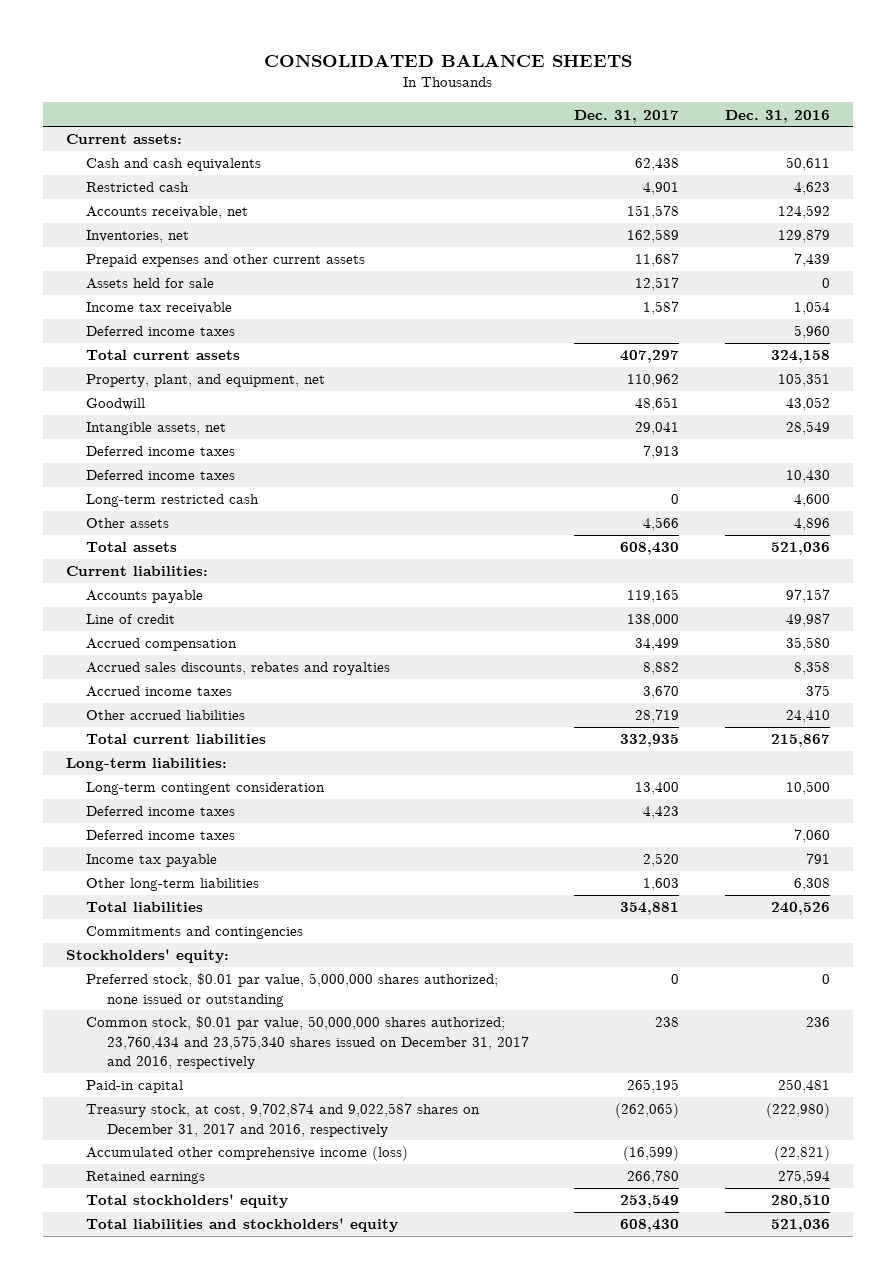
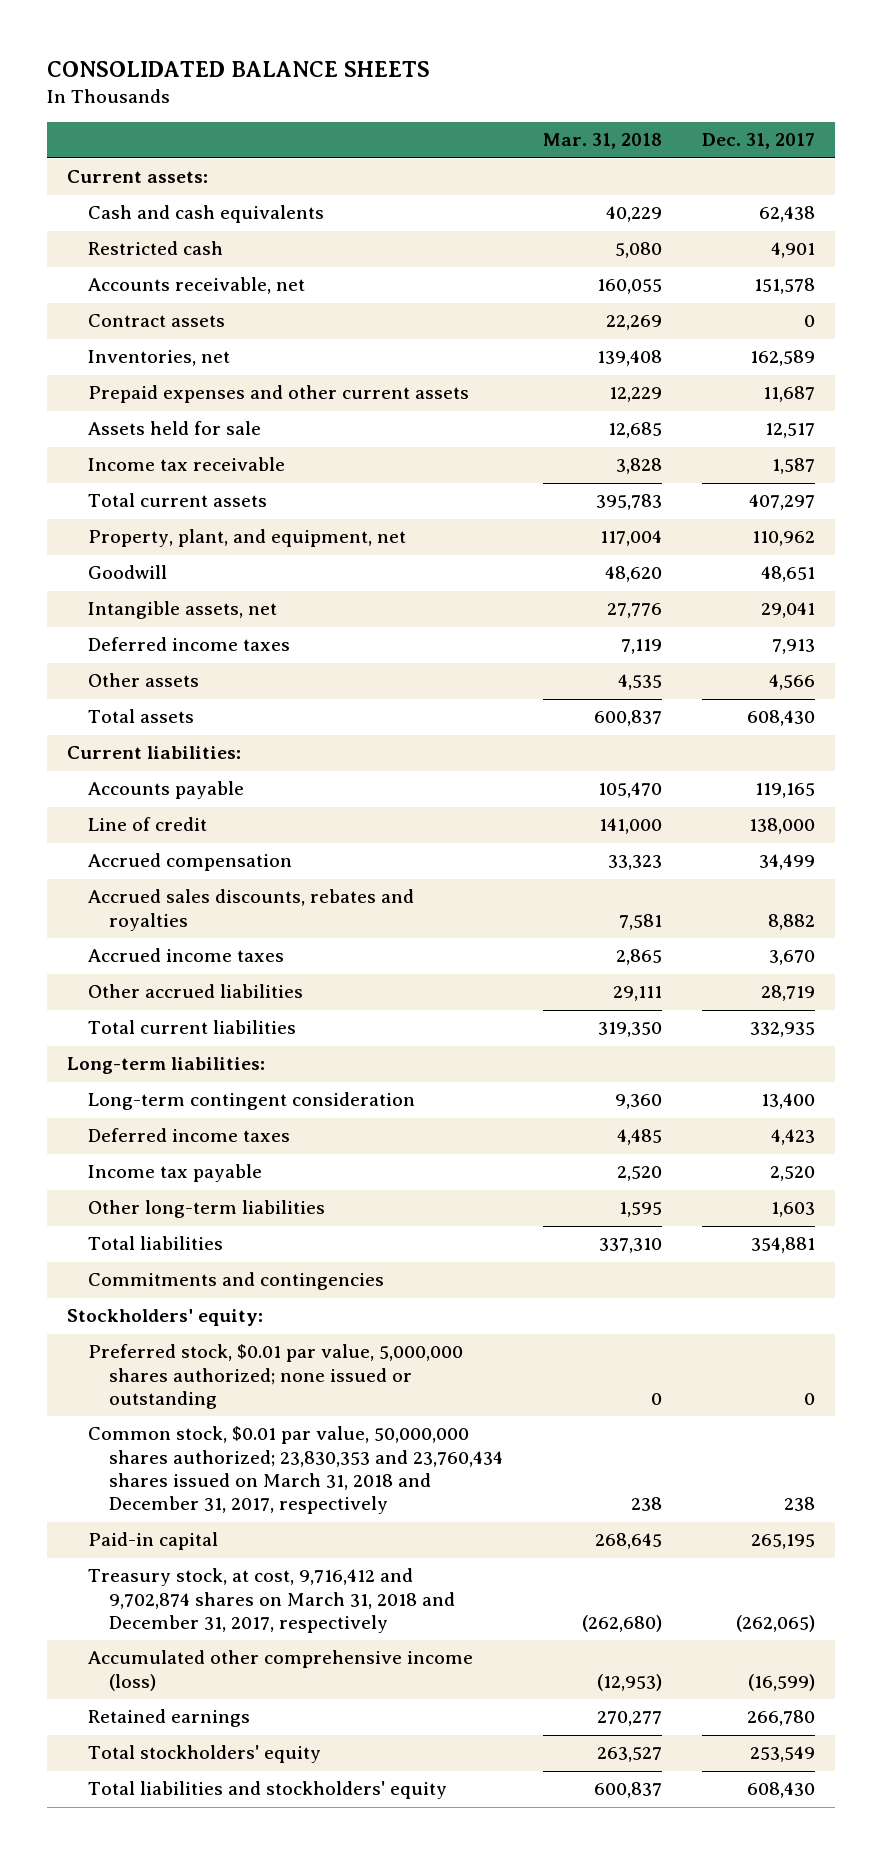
[724,109,830,123] Dec. 31, 2016 -> none
none -> [542,133,662,150] Mar. 31, 2018
none -> [88,314,226,328] Contract assets
[86,326,236,337] Deferred income taxes -> none
[86,470,236,481] Deferred income taxes -> none
[86,494,260,508] Long-term restricted cash -> none
[86,830,236,841] Deferred income taxes -> none
[86,1016,529,1070] Common stock, $0.01 par value, 50,000,000 shares authorized; 23,760,434 and 23,575,340 shares issued on December 31, 2017 and 2016, respectively -> [88,1426,503,1515] Common stock, $0.01 par value, 50,000,000 shares authorized; 23,830,353 and 23,760,434 shares issued on March 31, 2018 and December 31, 2017, respectively
[86,1103,481,1137] Treasury stock, at cost, 9,702,874 and 9,022,587 shares on December 31, 2017 and 2016, respectively -> [88,1568,455,1633] Treasury stock, at cost, 9,716,412 and 9,702,874 shares on March 31, 2018 and December 31, 2017, respectively

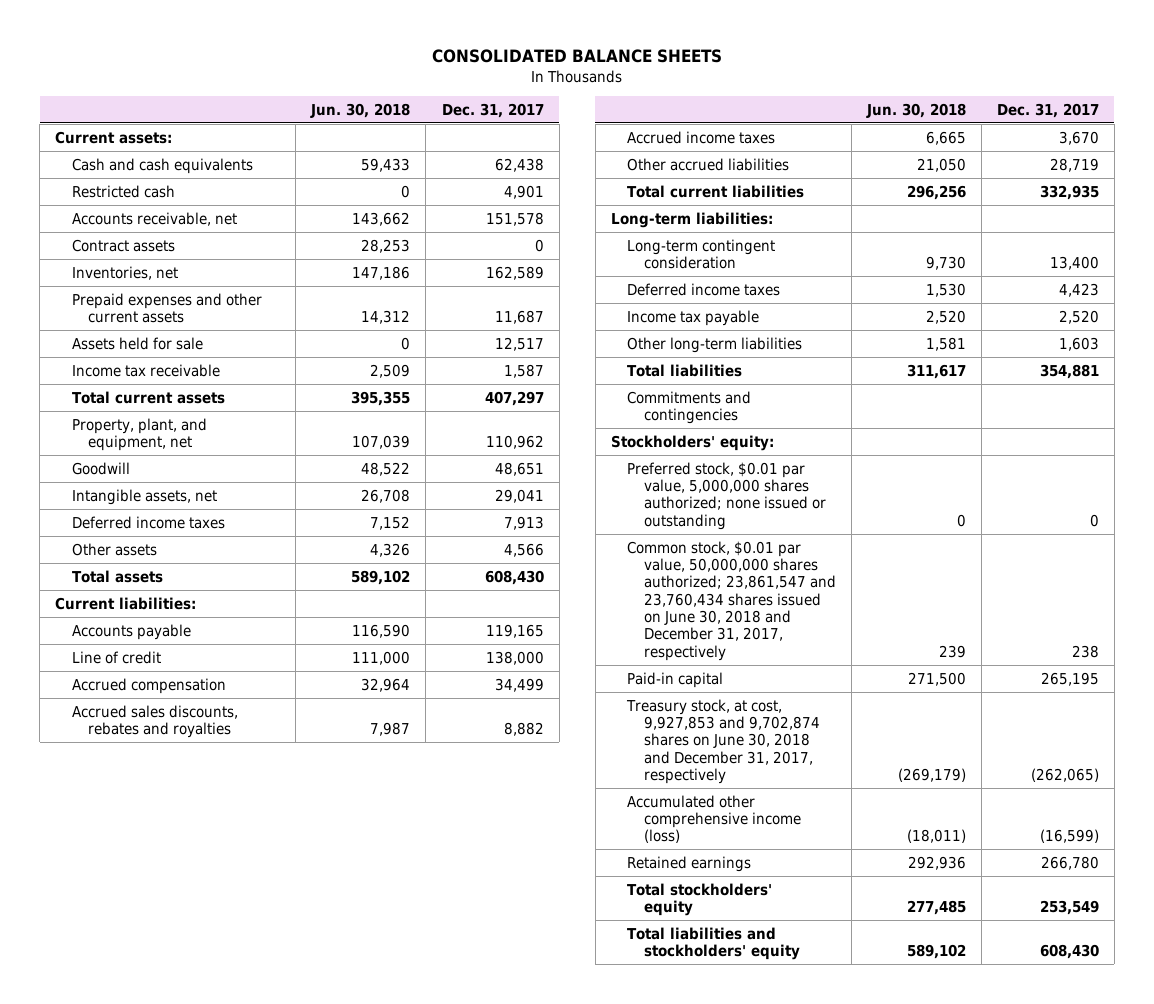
[542,133,662,150] Mar. 31, 2018 -> none
none -> [310,102,411,118] Jun. 30, 2018
[88,1426,503,1515] Common stock, $0.01 par value, 50,000,000 shares authorized; 23,830,353 and 23,760,434 shares issued on March 31, 2018 and December 31, 2017, respectively -> [627,540,836,661] Common stock, $0.01 par value, 50,000,000 shares authorized; 23,861,547 and 23,760,434 shares issued on June 30, 2018 and December 31, 2017, respectively
[88,1568,455,1633] Treasury stock, at cost, 9,716,412 and 9,702,874 shares on March 31, 2018 and December 31, 2017, respectively -> [626,698,820,784] Treasury stock, at cost, 9,927,853 and 9,702,874 shares on June 30, 2018 and December 31, 2017, respectively

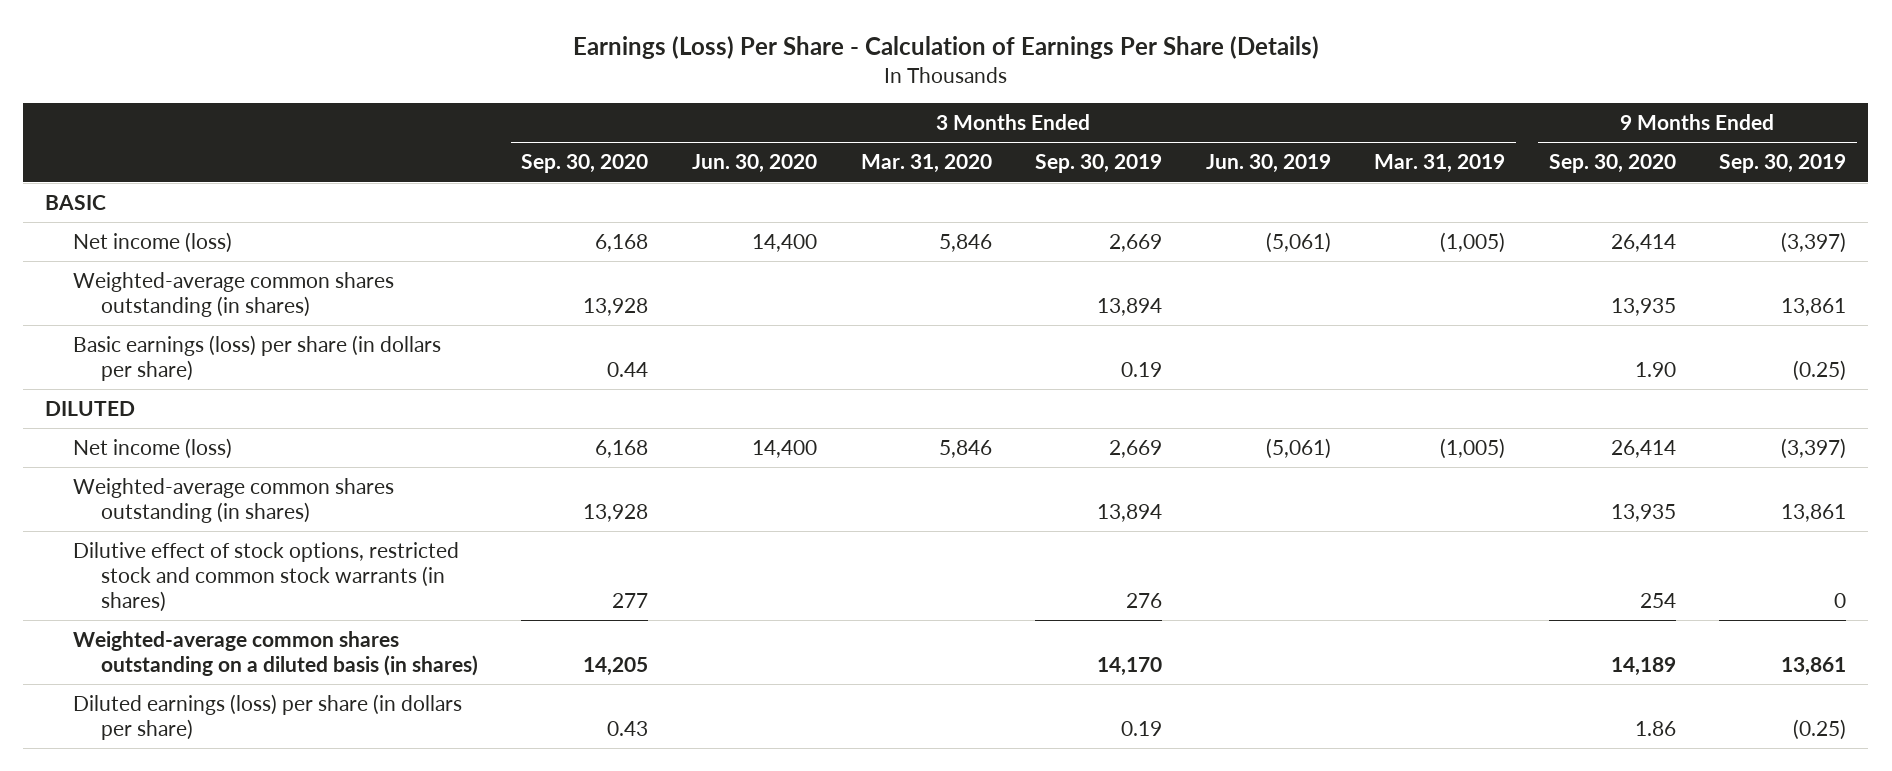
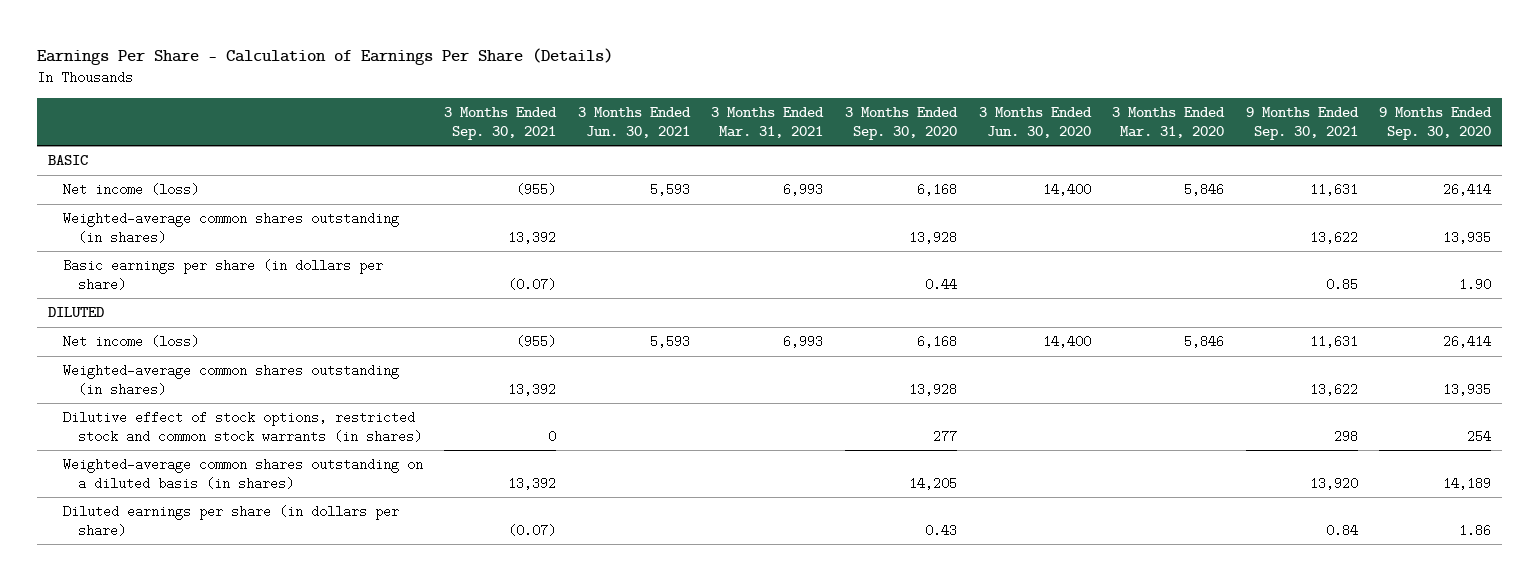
[572,36,1319,60] Earnings (Loss) Per Share - Calculation of Earnings Per Share (Details) -> [37,48,614,66] Earnings Per Share - Calculation of Earnings Per Share (Details)
[1035,154,1163,174] Sep. 30, 2019 -> none
[1205,154,1331,174] Jun. 30, 2019 -> none
[1374,154,1506,174] Mar. 31, 2019 -> none
[1719,154,1847,174] Sep. 30, 2019 -> none
none -> [444,107,558,140] 3 Months Ended Sep. 30, 2021
none -> [577,107,691,138] 3 Months Ended Jun. 30, 2021
none -> [711,107,825,138] 3 Months Ended Mar. 31, 2021
none -> [1245,107,1359,140] 9 Months Ended Sep. 30, 2021
[73,334,442,381] Basic earnings (loss) per share (in dollars per share) -> [62,259,383,291] Basic earnings per share (in dollars per share)
[73,693,463,740] Diluted earnings (loss) per share (in dollars per share) -> [62,505,399,537] Diluted earnings per share (in dollars per share)

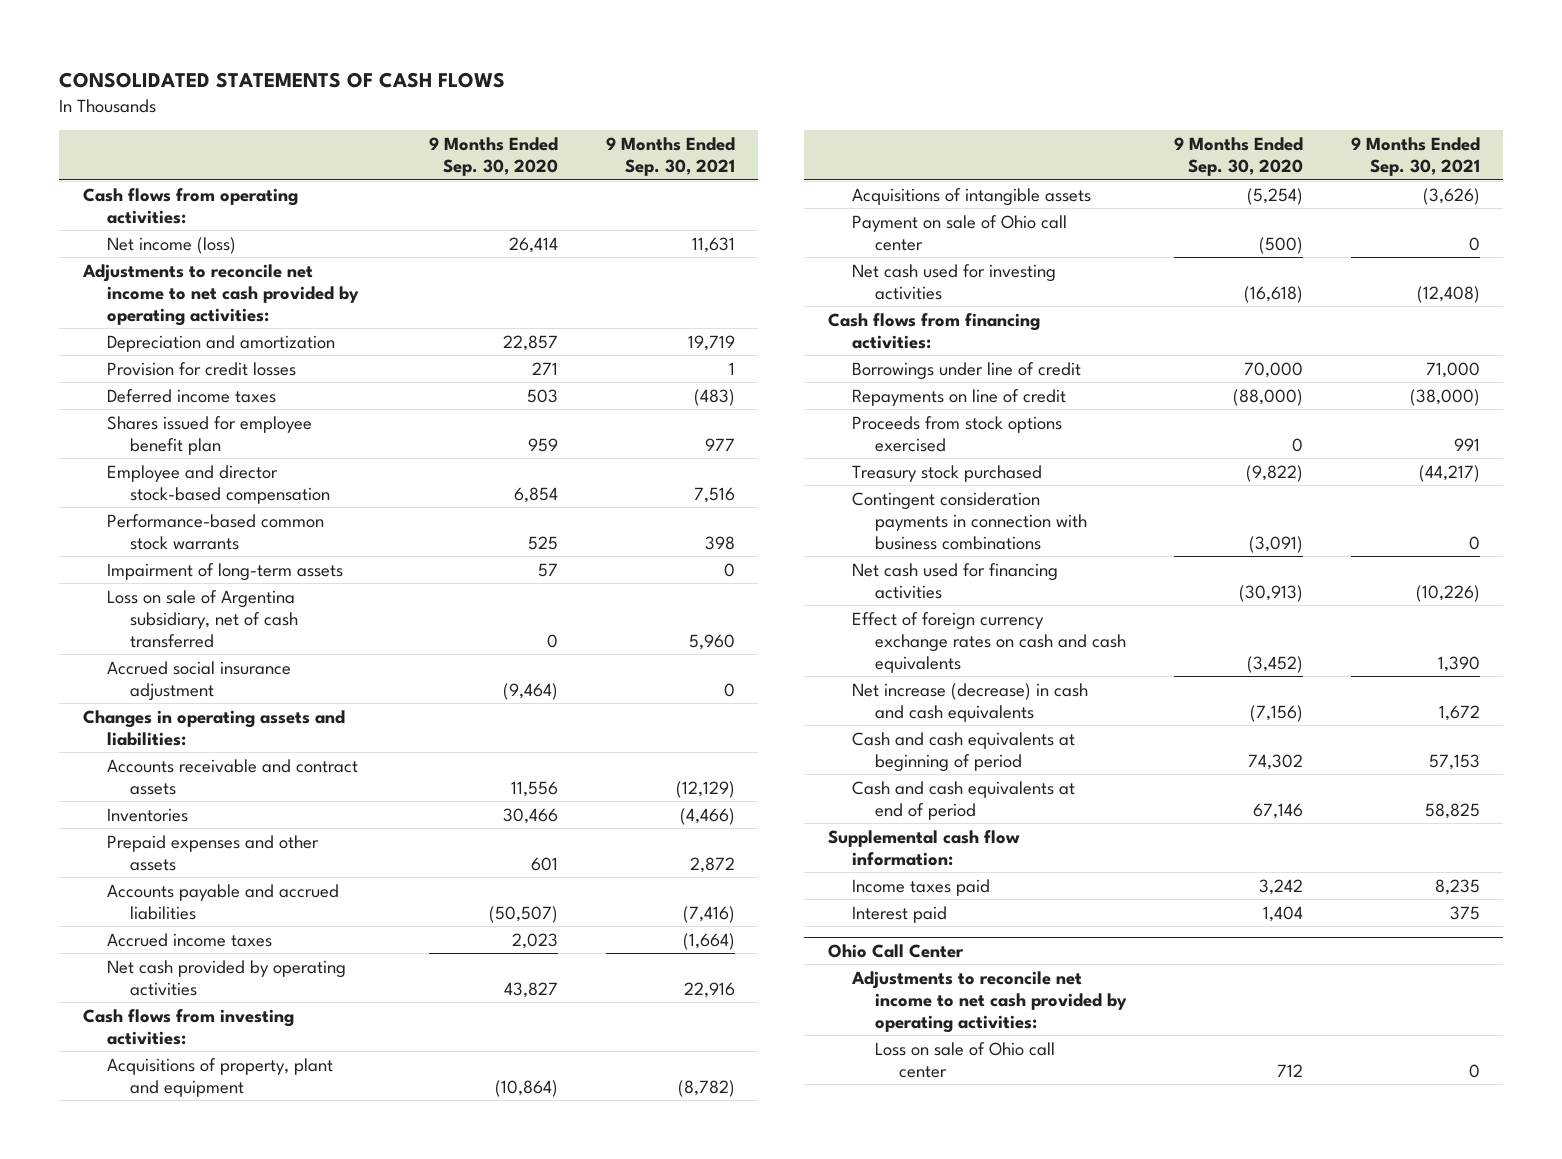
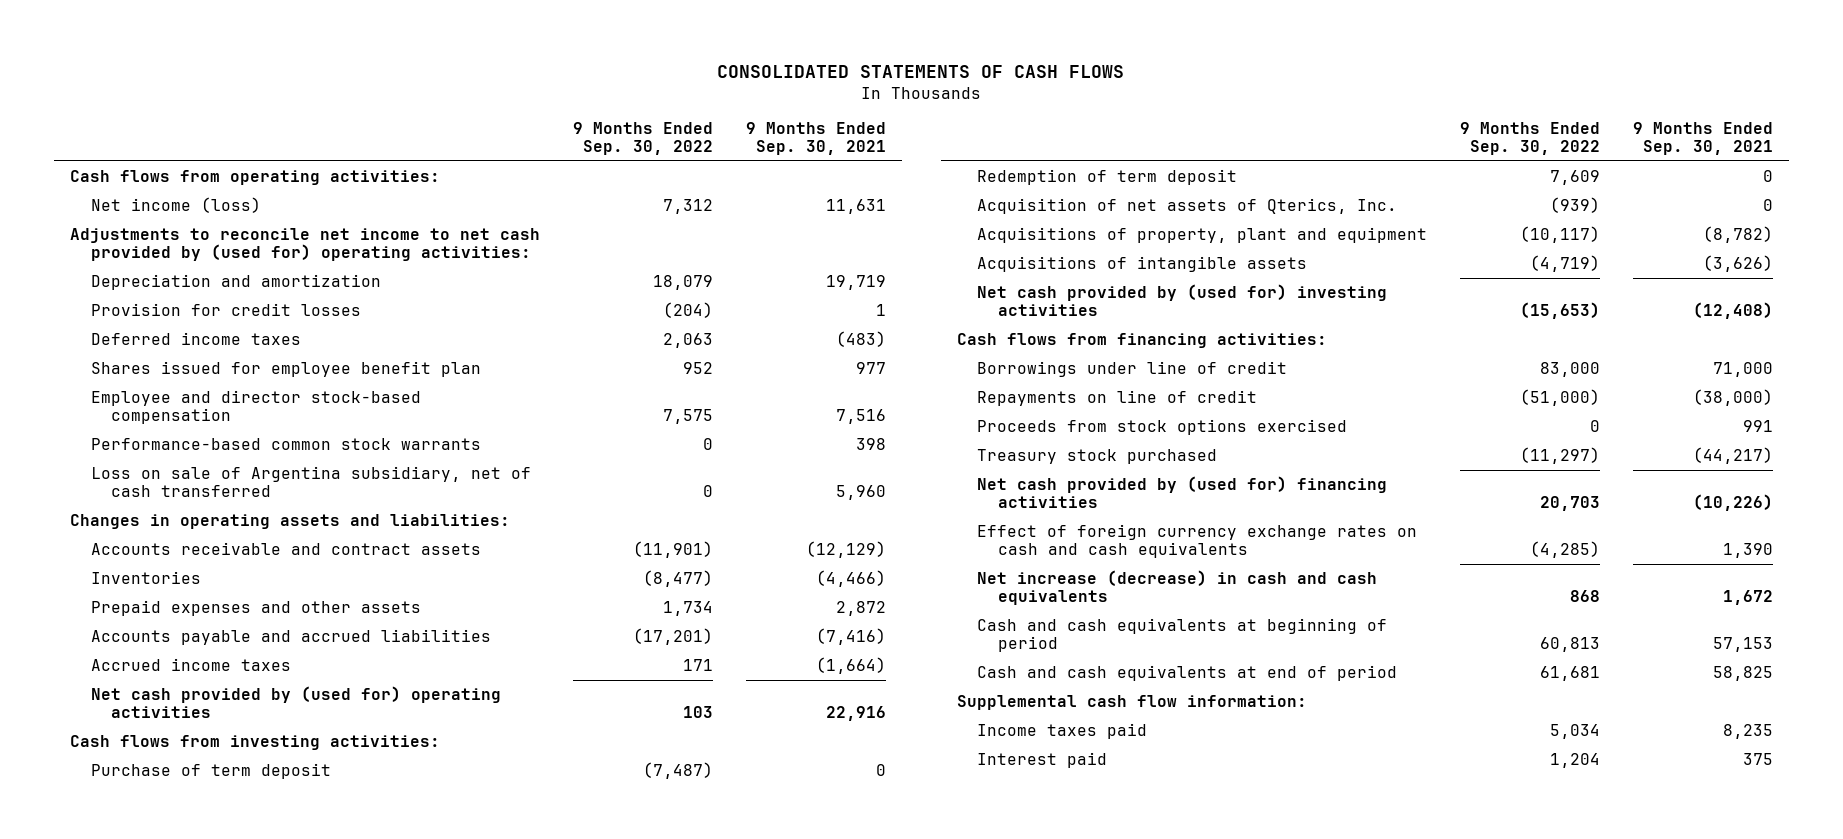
[428,136,558,177] 9 Months Ended Sep. 30, 2020 -> none
none -> [573,121,714,156] 9 Months Ended Sep. 30, 2022
[81,263,359,326] Adjustments to reconcile net income to net cash provided by operating activities: -> [70,228,541,262] Adjustments to reconcile net income to net cash provided by (used for) operating activities:
[106,562,343,581] Impairment of long-term assets -> none
[106,660,291,701] Accrued social insurance adjustment -> none
[106,959,346,996] Net cash provided by operating activities -> [90,686,501,719] Net cash provided by (used for) operating activities
none -> [90,763,331,780] Purchase of term deposit
none -> [977,169,1238,186] Redemption of term deposit
none -> [977,198,1398,215] Acquisition of net assets of Qterics, Inc.
[851,214,1067,251] Payment on sale of Ohio call center -> none
[851,263,1056,300] Net cash used for investing activities -> [977,284,1388,317] Net cash provided by (used for) investing activities
[851,491,1088,550] Contingent consideration payments in connection with business combinations -> none
[851,562,1058,599] Net cash used for financing activities -> [977,476,1388,509] Net cash provided by (used for) financing activities
[827,943,964,958] Ohio Call Center -> none
[850,970,1128,1033] Adjustments to reconcile net income to net cash provided by operating activities: -> none
[875,1041,1056,1078] Loss on sale of Ohio call center -> none

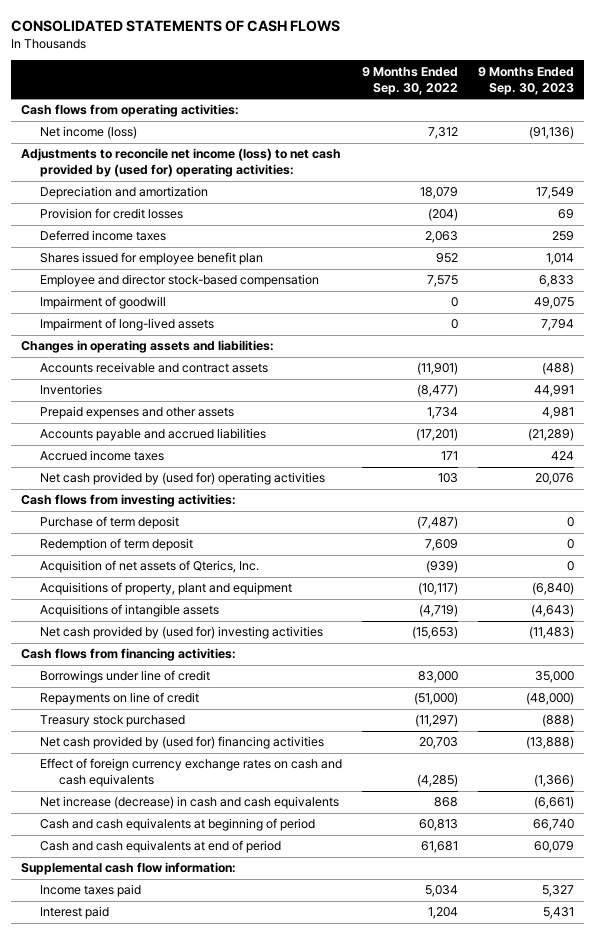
[745,121,886,156] 9 Months Ended Sep. 30, 2021 -> none
none -> [477,66,574,95] 9 Months Ended Sep. 30, 2023
[70,228,541,262] Adjustments to reconcile net income to net cash provided by (used for) operating activities: -> [21,148,342,178] Adjustments to reconcile net income (loss) to net cash provided by (used for) operating activities:
[90,438,481,451] Performance-based common stock warrants -> none
[90,466,531,498] Loss on sale of Argentina subsidiary, net of cash transferred -> none
none -> [39,296,166,310] Impairment of goodwill
none -> [39,318,214,332] Impairment of long-lived assets
[977,419,1348,436] Proceeds from stock options exercised -> none

